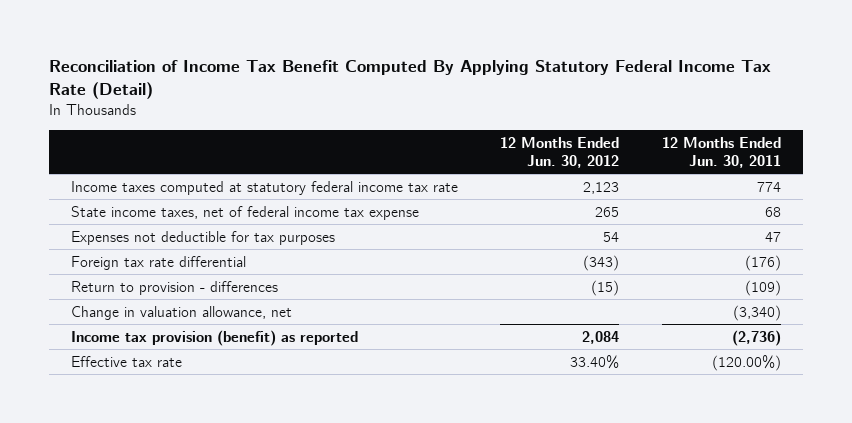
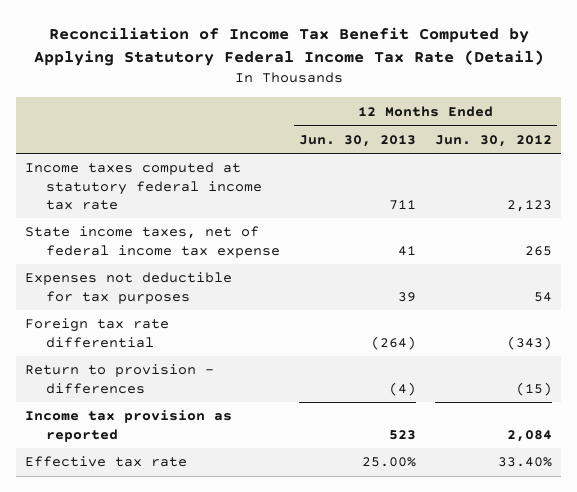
[49,60,772,100] Reconciliation of Income Tax Benefit Computed By Applying Statutory Federal Income Tax Rate (Detail) -> [33,27,544,67] Reconciliation of Income Tax Benefit Computed by Applying Statutory Federal Income Tax Rate (Detail)
[662,136,782,168] 12 Months Ended Jun. 30, 2011 -> none
none -> [299,134,417,147] Jun. 30, 2013
[70,305,292,320] Change in valuation allowance, net -> none
[70,329,358,346] Income tax provision (benefit) as reported -> [25,410,233,442] Income tax provision as reported

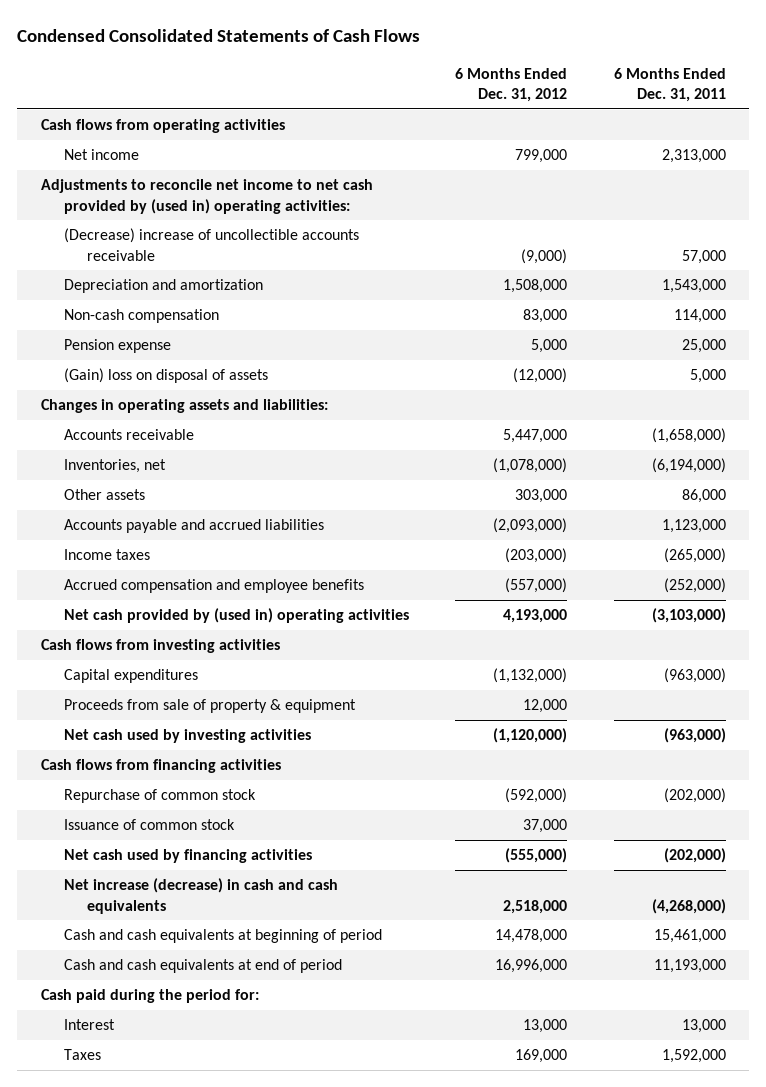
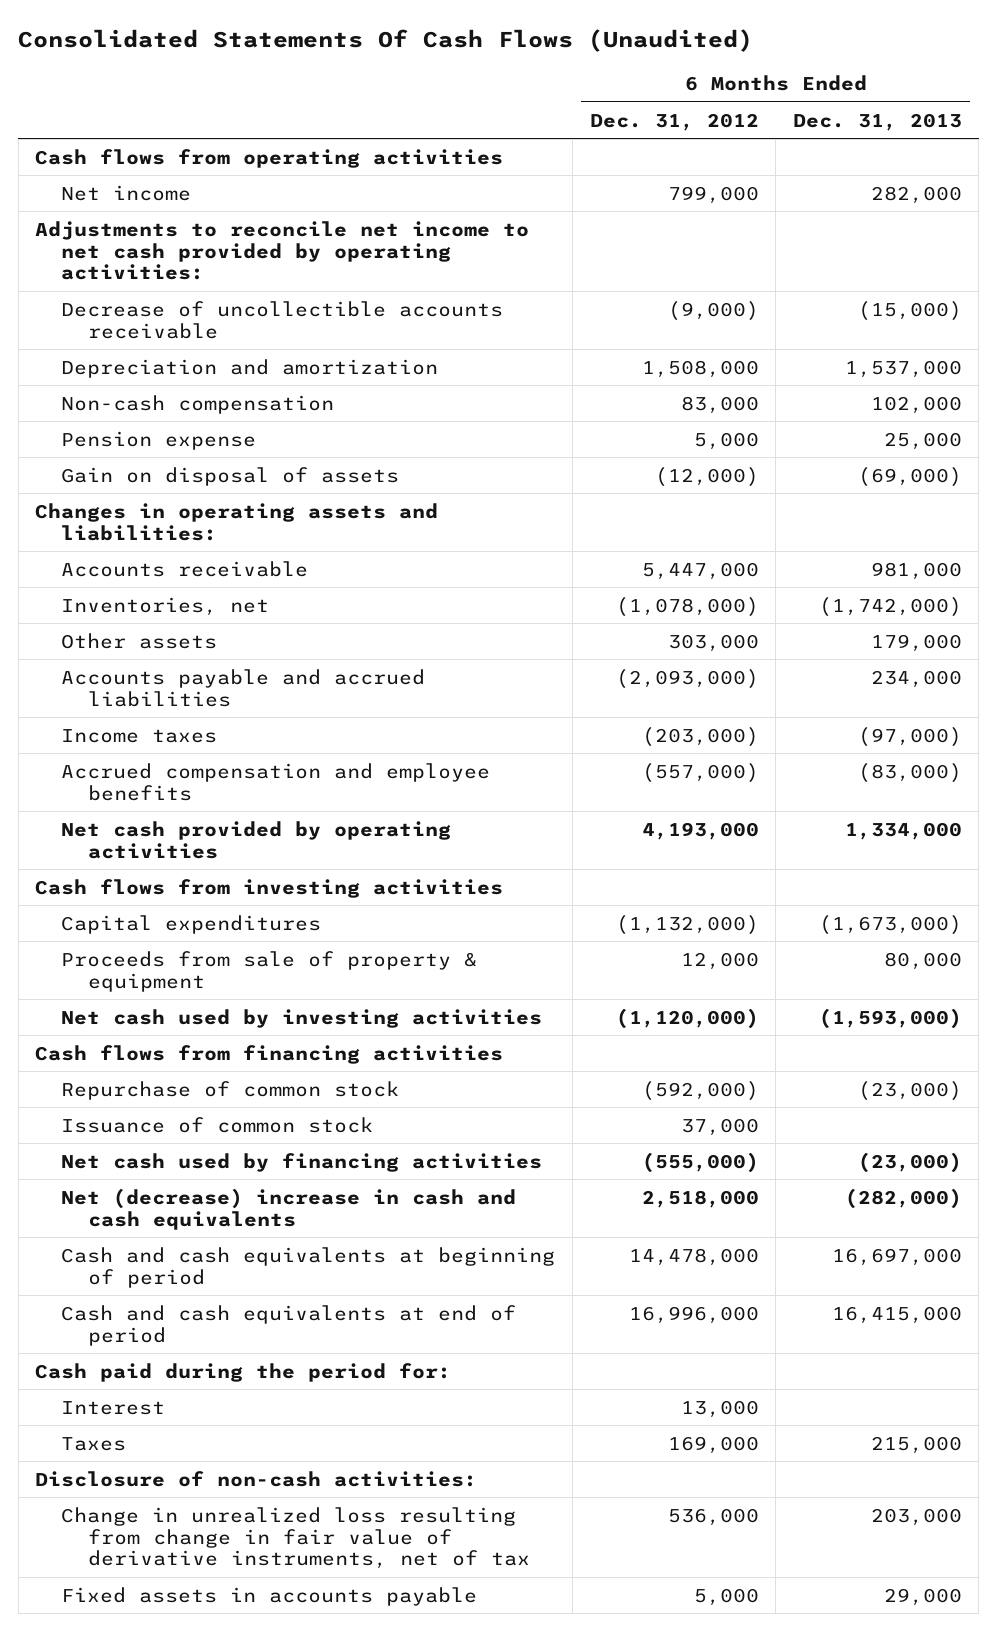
[17,29,421,43] Condensed Consolidated Statements of Cash Flows -> [18,28,754,52] Consolidated Statements Of Cash Flows (Unaudited)
[613,67,726,103] 6 Months Ended Dec. 31, 2011 -> none
none -> [792,112,962,131] Dec. 31, 2013
[40,179,373,214] Adjustments to reconcile net income to net cash provided by (used in) operating activities: -> [35,220,530,281] Adjustments to reconcile net income to net cash provided by operating activities:
[63,228,359,261] (Decrease) increase of uncollectible accounts receivable -> [61,300,504,339] Decrease of uncollectible accounts receivable
[63,368,268,384] (Gain) loss on disposal of assets -> [61,466,400,486] Gain on disposal of assets
[63,608,409,624] Net cash provided by (used in) operating activities -> [61,820,452,859] Net cash provided by operating activities
[63,878,338,914] Net increase (decrease) in cash and cash equivalents -> [61,1187,517,1230] Net (decrease) increase in cash and cash equivalents
none -> [35,1470,478,1487] Disclosure of non-cash activities:
none -> [61,1506,530,1570] Change in unrealized loss resulting from change in fair value of derivative instruments, net of tax
none -> [61,1586,478,1606] Fixed assets in accounts payable

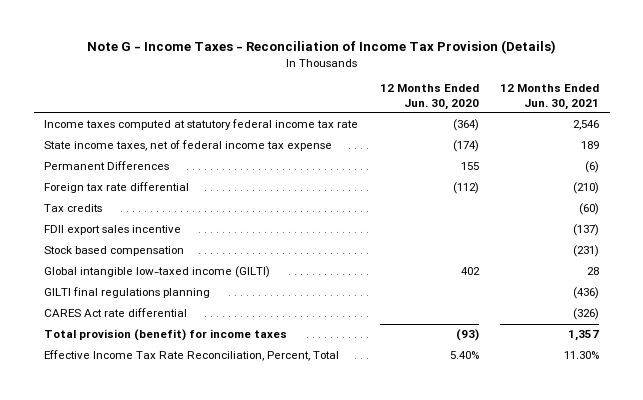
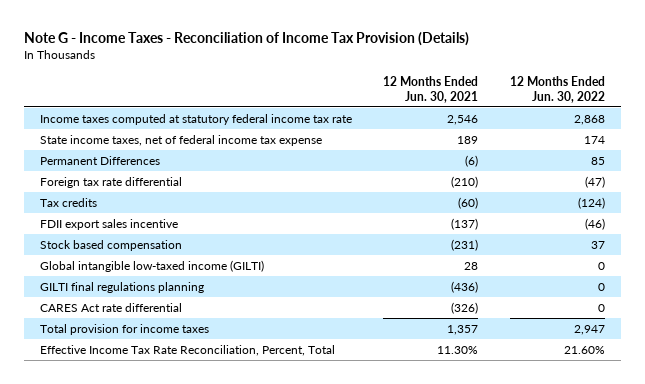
[379,84,479,110] 12 Months Ended Jun. 30, 2020 -> none
none -> [510,75,606,103] 12 Months Ended Jun. 30, 2022
[44,329,288,342] Total provision (benefit) for income taxes -> [39,323,209,335] Total provision for income taxes

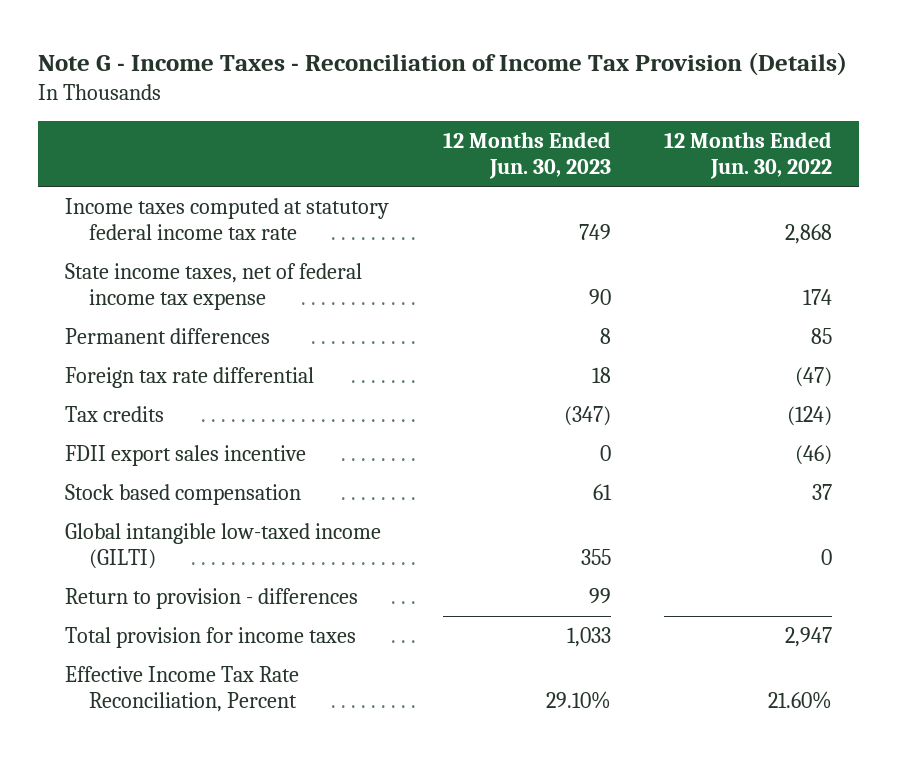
[383,75,479,103] 12 Months Ended Jun. 30, 2021 -> none
none -> [442,131,611,180] 12 Months Ended Jun. 30, 2023
[39,155,160,165] Permanent Differences -> [64,327,270,344] Permanent differences
[39,281,204,293] GILTI final regulations planning -> none
[39,302,182,312] CARES Act rate differential -> none
none -> [64,587,358,609] Return to provision - differences
[39,344,335,356] Effective Income Tax Rate Reconciliation, Percent, Total -> [64,665,299,712] Effective Income Tax Rate Reconciliation, Percent

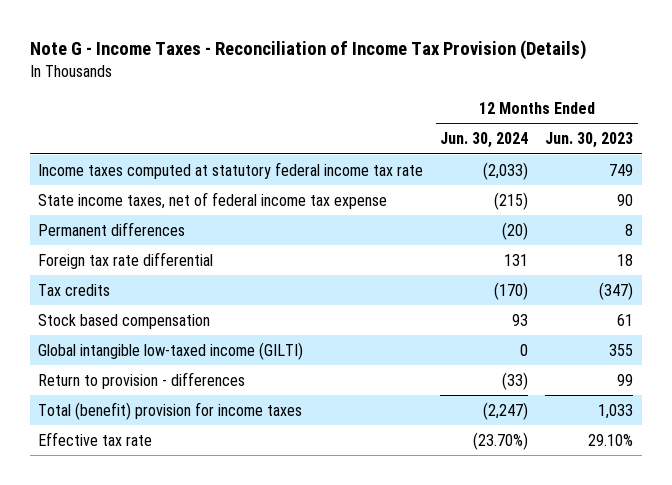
[664,131,833,180] 12 Months Ended Jun. 30, 2022 -> none
none -> [440,132,529,149] Jun. 30, 2024
[64,444,306,466] FDII export sales incentive -> none
[64,626,356,648] Total provision for income taxes -> [38,401,303,420] Total (benefit) provision for income taxes
[64,665,299,712] Effective Income Tax Rate Reconciliation, Percent -> [38,431,153,446] Effective tax rate

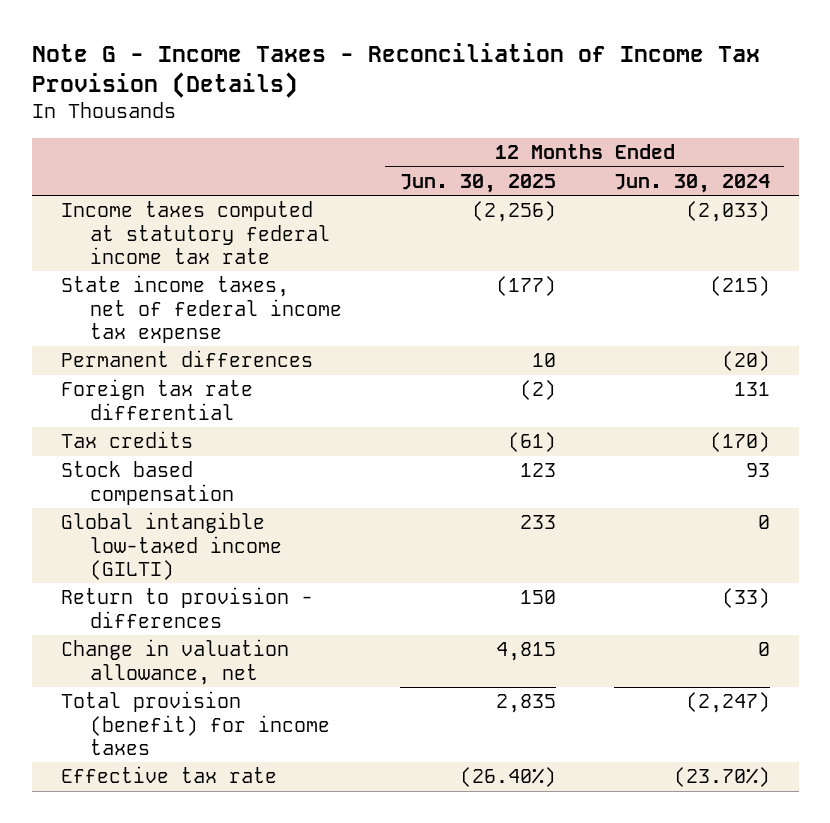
[545,132,634,149] Jun. 30, 2023 -> none
none -> [399,173,556,193] Jun. 30, 2025
none -> [60,639,289,685] Change in valuation allowance, net
[38,401,303,420] Total (benefit) provision for income taxes -> [60,691,330,755] Total provision (benefit) for income taxes

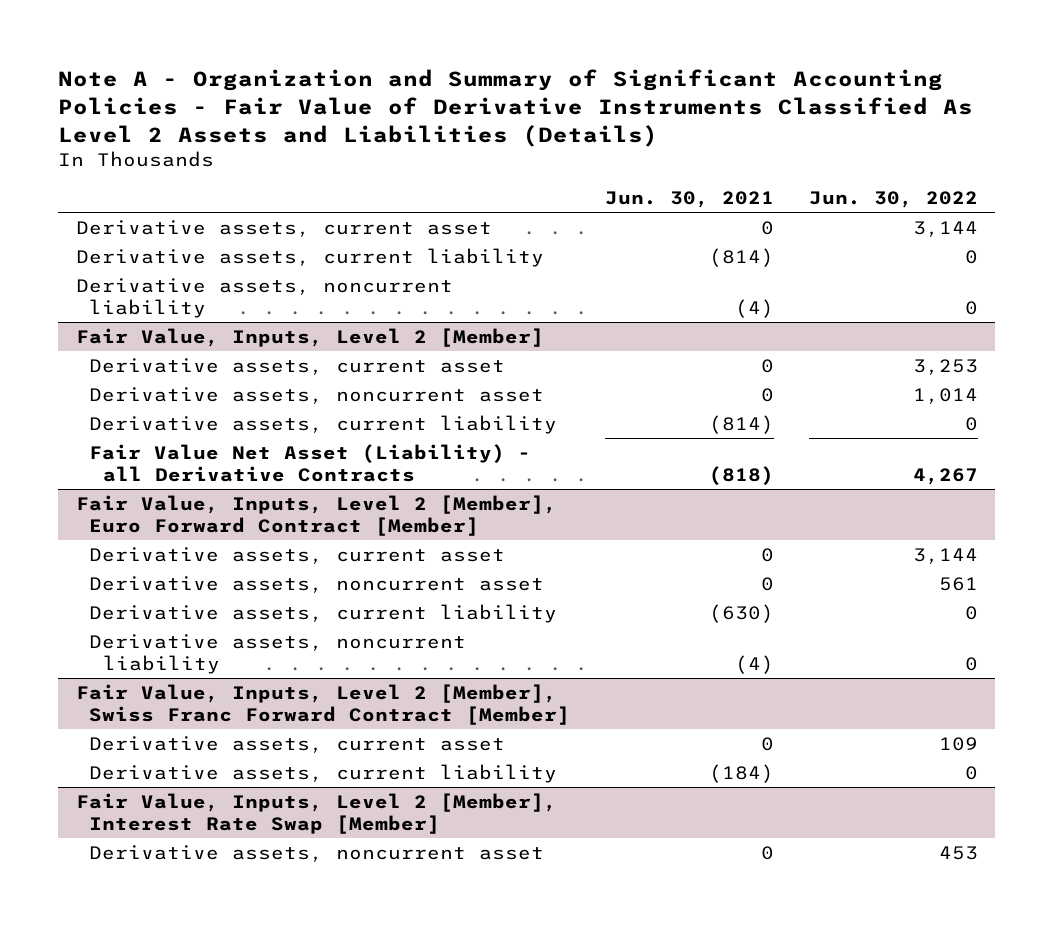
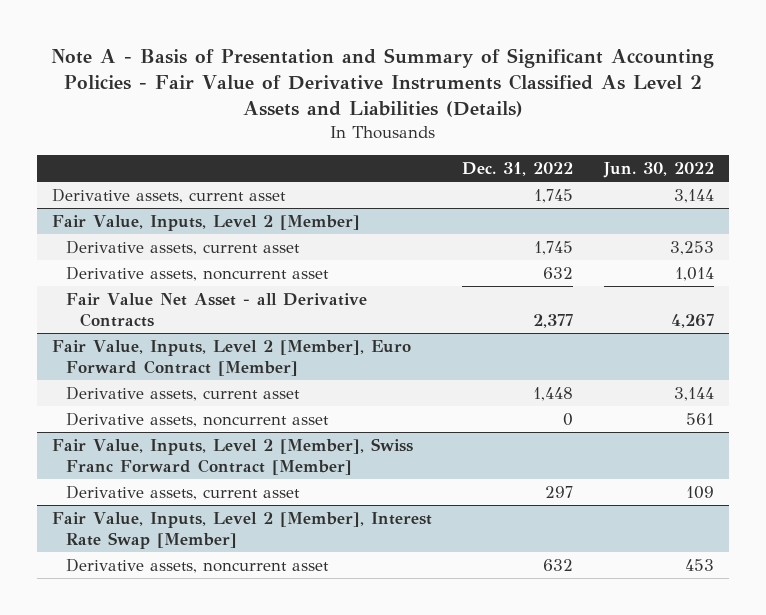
[58,69,974,147] Note A - Organization and Summary of Significant Accounting Policies - Fair Value of Derivative Instruments Classified As Level 2 Assets and Liabilities (Details) -> [50,48,714,118] Note A - Basis of Presentation and Summary of Significant Accounting Policies - Fair Value of Derivative Instruments Classified As Level 2 Assets and Liabilities (Details)
[605,191,775,209] Jun. 30, 2021 -> none
none -> [462,161,574,176] Dec. 31, 2022
[75,247,544,267] Derivative assets, current liability -> none
[75,277,453,319] Derivative assets, noncurrent liability -> none
[89,414,558,434] Derivative assets, current liability -> none
[89,443,532,483] Fair Value Net Asset (Liability) - all Derivative Contracts -> [66,292,368,328] Fair Value Net Asset - all Derivative Contracts
[89,603,558,623] Derivative assets, current liability -> none
[89,633,467,675] Derivative assets, noncurrent liability -> none
[89,763,558,783] Derivative assets, current liability -> none

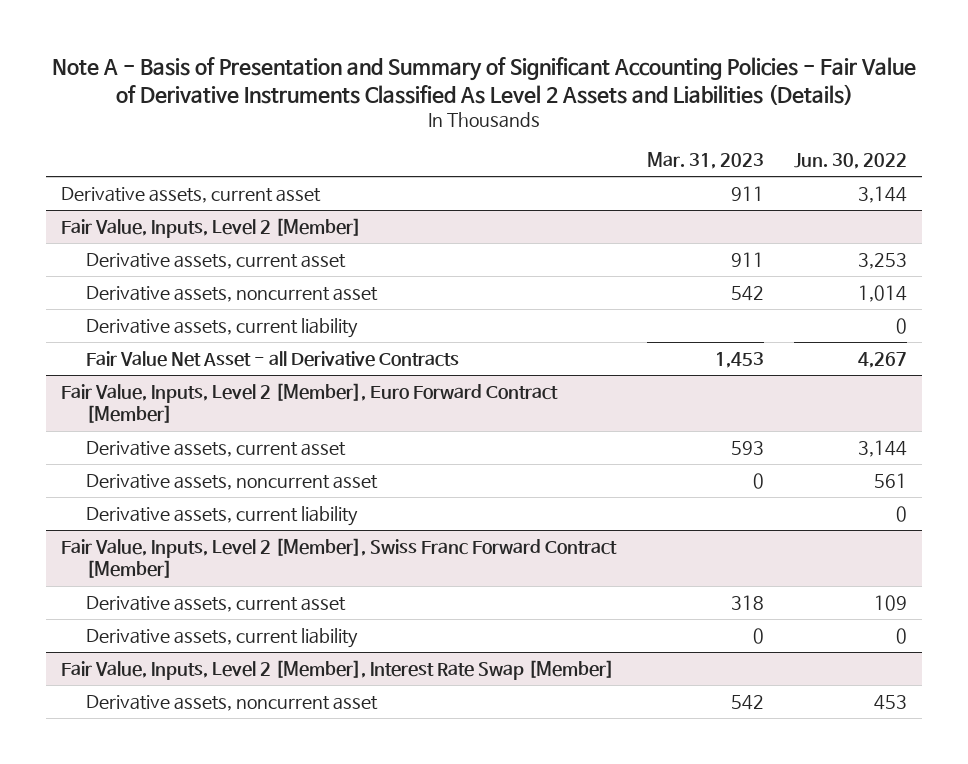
[462,161,574,176] Dec. 31, 2022 -> none
none -> [646,152,764,170] Mar. 31, 2023
none -> [86,317,359,338] Derivative assets, current liability
none -> [86,505,359,526] Derivative assets, current liability
none -> [86,627,359,648] Derivative assets, current liability

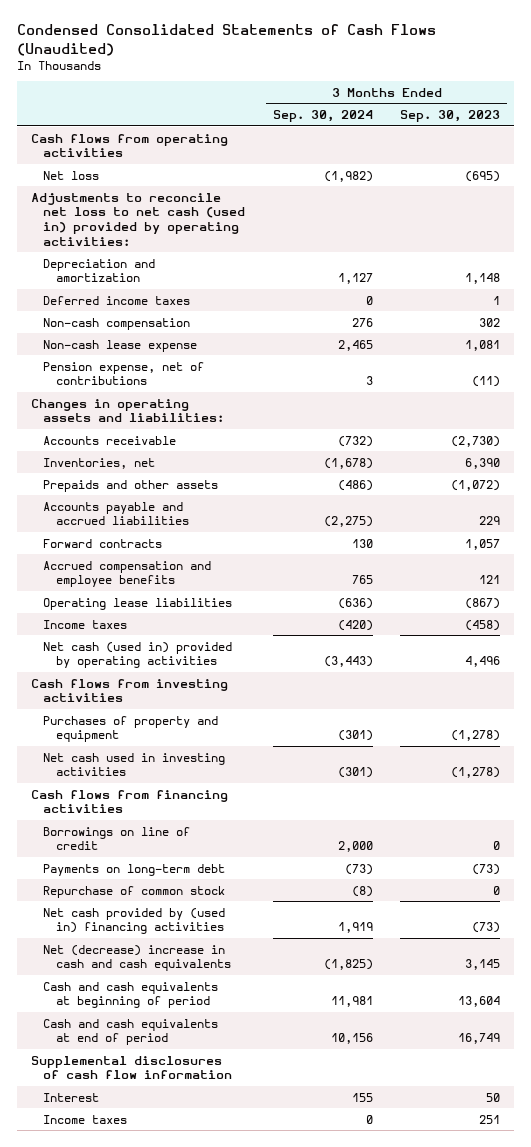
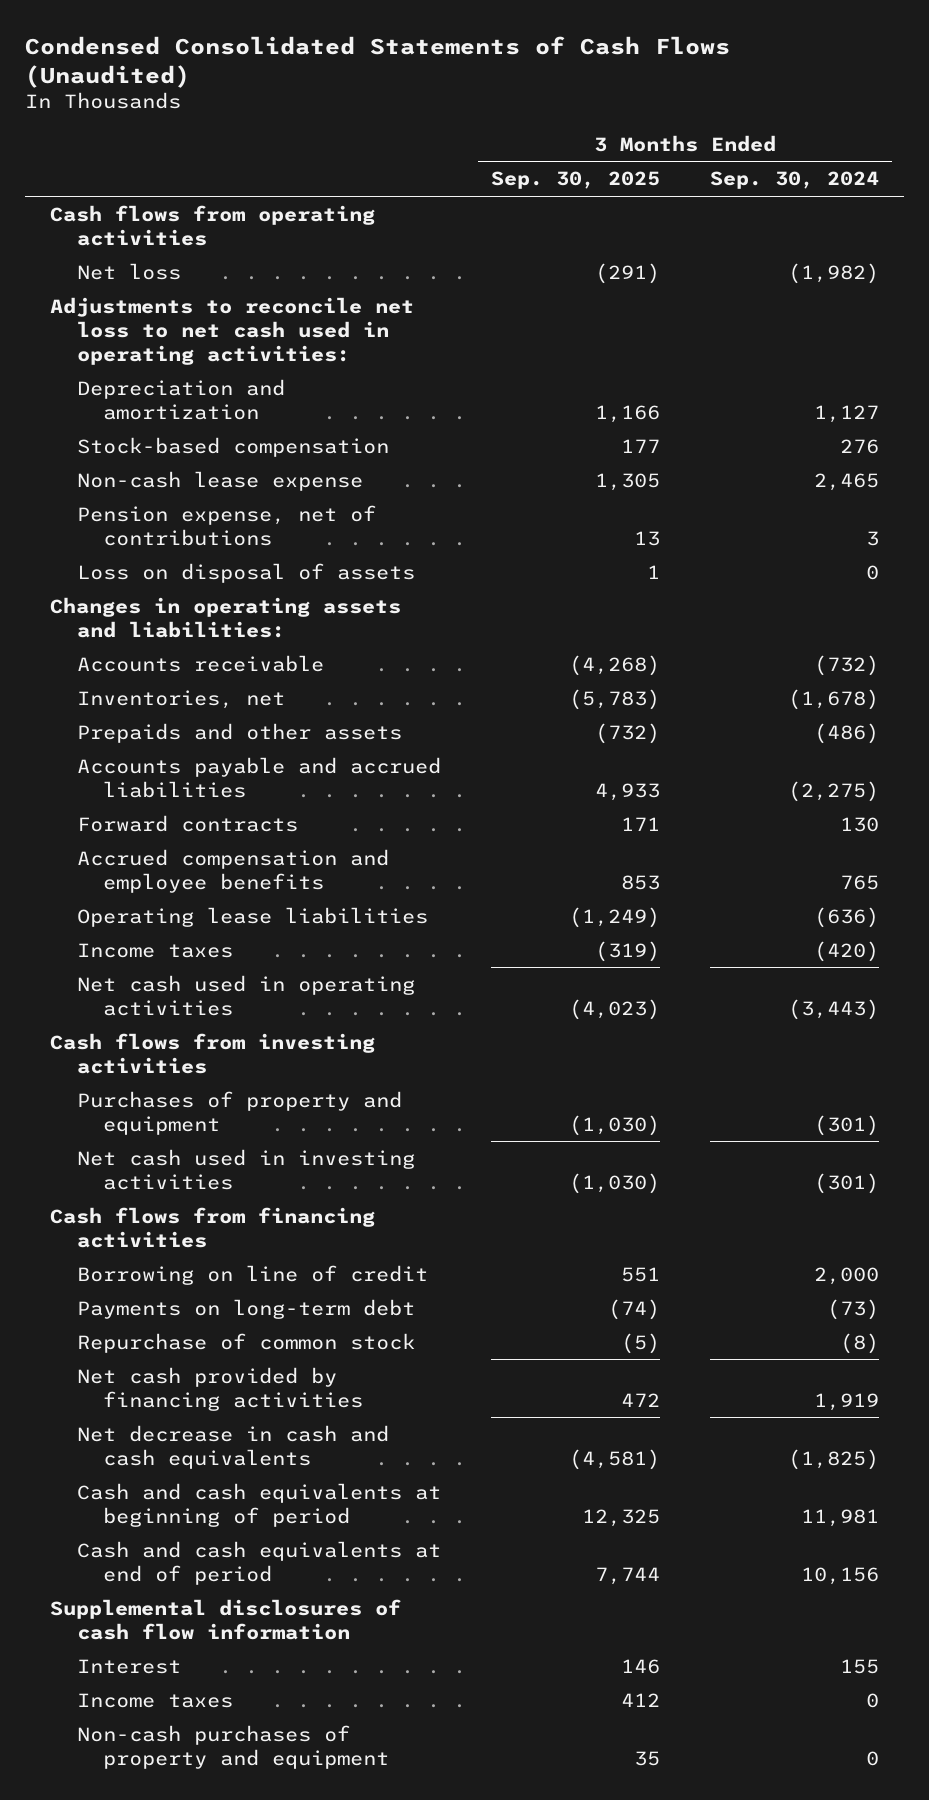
[400,110,501,123] Sep. 30, 2023 -> none
none -> [490,171,660,190] Sep. 30, 2025
[30,192,246,246] Adjustments to reconcile net loss to net cash (used in) provided by operating activities: -> [49,296,414,365] Adjustments to reconcile net loss to net cash used in operating activities:
[43,295,191,305] Deferred income taxes -> none
[43,317,191,330] Non-cash compensation -> [76,436,389,457] Stock-based compensation
none -> [76,562,415,583] Loss on disposal of assets
[43,641,233,669] Net cash (used in) provided by operating activities -> [76,974,415,1016] Net cash used in operating activities
[43,826,191,851] Borrowings on line of credit -> [76,1264,428,1285] Borrowing on line of credit
[43,907,226,935] Net cash provided by (used in) financing activities -> [76,1366,364,1411] Net cash provided by financing activities
[43,944,232,972] Net (decrease) increase in cash and cash equivalents -> [76,1424,389,1469] Net decrease in cash and cash equivalents
none -> [76,1724,390,1769] Non-cash purchases of property and equipment

